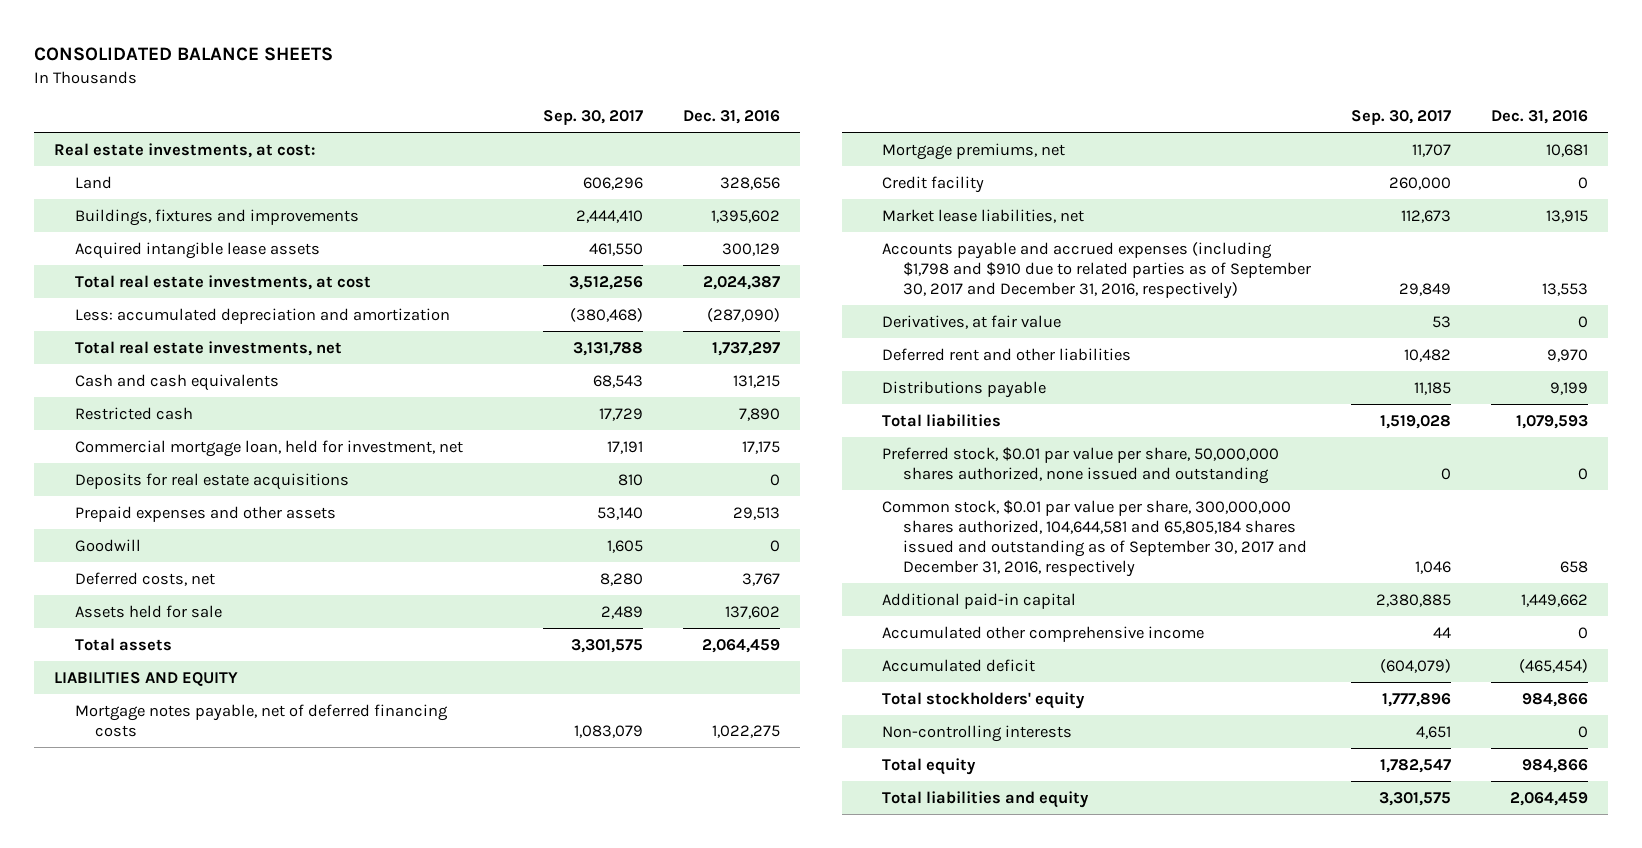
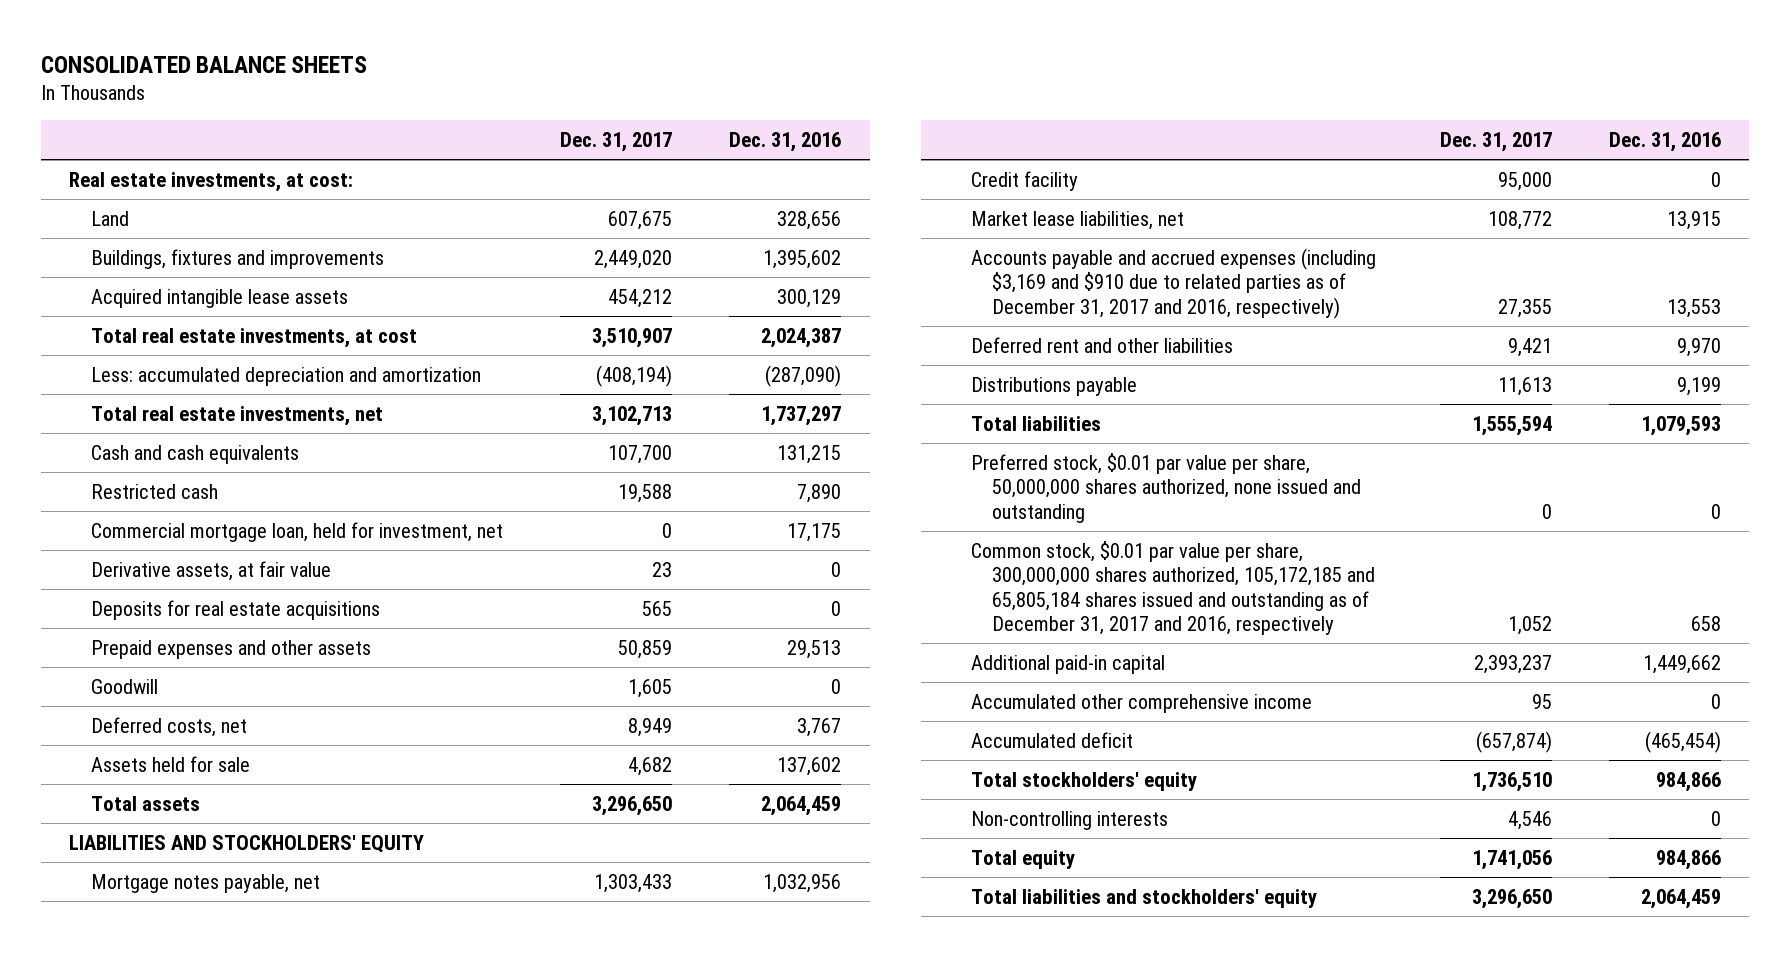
[543,110,644,126] Sep. 30, 2017 -> none
none -> [560,132,673,153] Dec. 31, 2017
none -> [91,560,332,581] Derivative assets, at fair value
[882,142,1066,160] Mortgage premiums, net -> none
[54,671,239,686] LIABILITIES AND EQUITY -> [69,834,425,853] LIABILITIES AND STOCKHOLDERS' EQUITY
[74,703,448,737] Mortgage notes payable, net of deferred financing costs -> [91,873,321,893] Mortgage notes payable, net
[712,724,781,738] 1,022,275 -> [763,873,842,893] 1,032,956
[882,314,1062,329] Derivatives, at fair value -> none
[882,241,1311,299] Accounts payable and accrued expenses (including $1,798 and $910 due to related parties as of September 30, 2017 and December 31, 2016, respectively) -> [970,247,1376,319] Accounts payable and accrued expenses (including $3,169 and $910 due to related parties as of December 31, 2017 and 2016, respectively)
[882,499,1307,577] Common stock, $0.01 par value per share, 300,000,000 shares authorized, 104,644,581 and 65,805,184 shares issued and outstanding as of September 30, 2017 and December 31, 2016, respectively -> [970,540,1376,635] Common stock, $0.01 par value per share, 300,000,000 shares authorized, 105,172,185 and 65,805,184 shares issued and outstanding as of December 31, 2017 and 2016, respectively
[882,790,1090,808] Total liabilities and equity -> [970,888,1317,908] Total liabilities and stockholders' equity

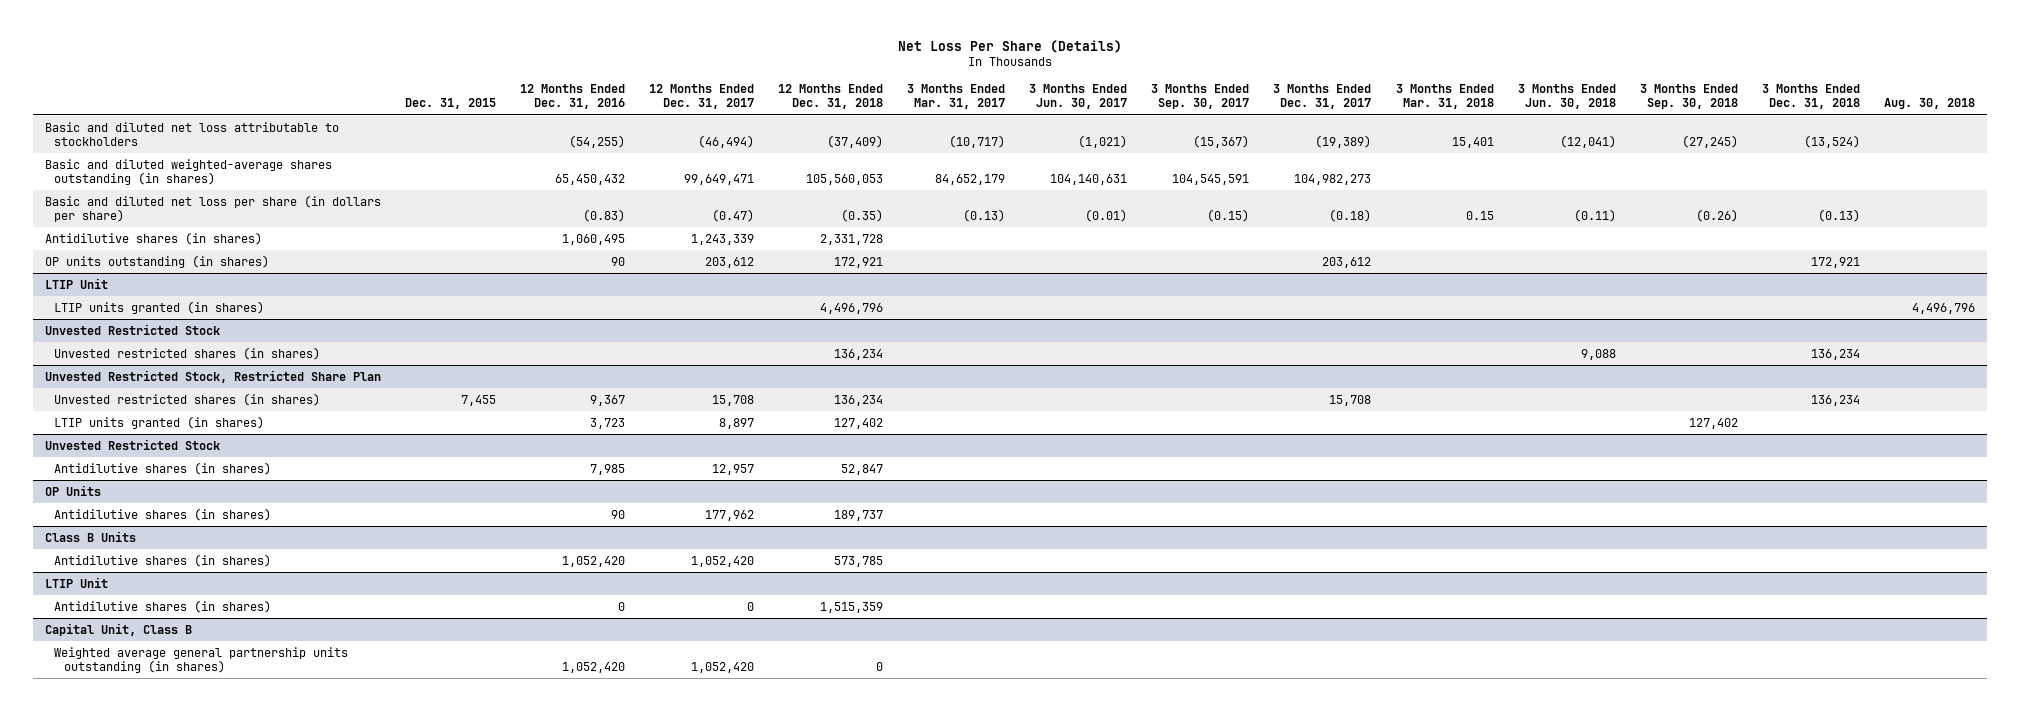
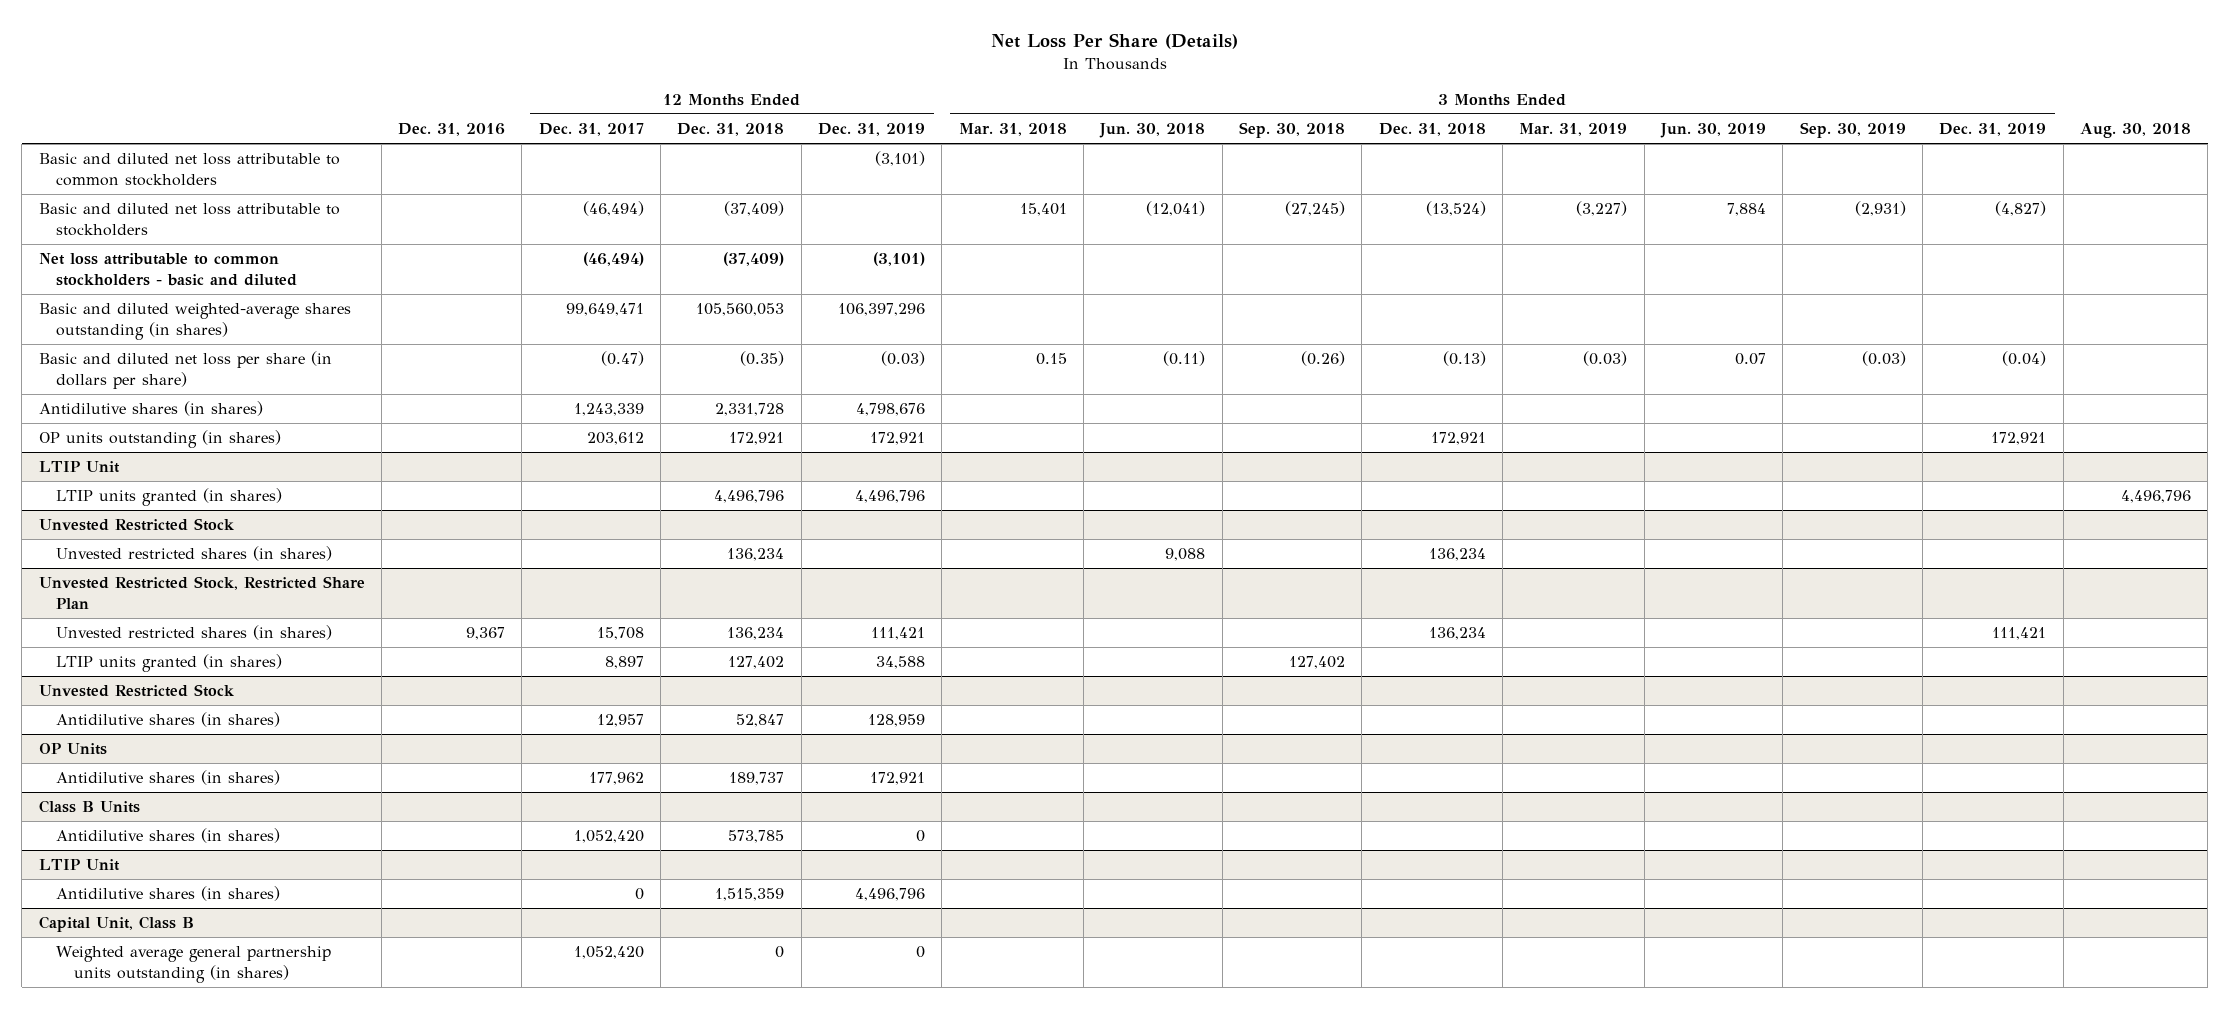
[405,98,497,110] Dec. 31, 2015 -> none
[520,84,626,110] 12 Months Ended Dec. 31, 2016 -> none
[907,84,1006,110] 3 Months Ended Mar. 31, 2017 -> none
[1029,84,1128,110] 3 Months Ended Jun. 30, 2017 -> none
[1151,84,1250,110] 3 Months Ended Sep. 30, 2017 -> none
[1273,84,1372,110] 3 Months Ended Dec. 31, 2017 -> none
none -> [398,123,506,137] Dec. 31, 2016
none -> [818,123,926,137] Dec. 31, 2019
none -> [1519,123,1628,137] Mar. 31, 2019
none -> [1659,123,1766,139] Jun. 30, 2019
none -> [1799,122,1906,139] Sep. 30, 2019
none -> [1939,123,2047,137] Dec. 31, 2019
none -> [38,153,340,186] Basic and diluted net loss attributable to common stockholders
none -> [38,253,298,286] Net loss attributable to common stockholders - basic and diluted

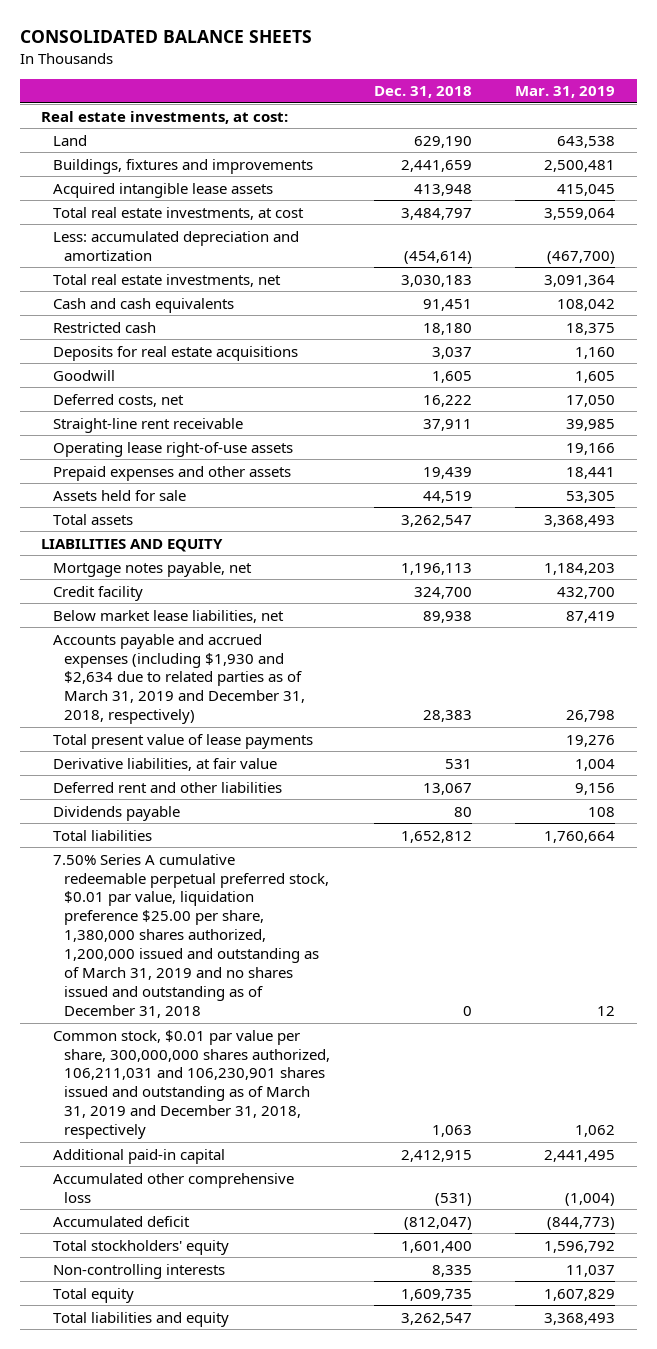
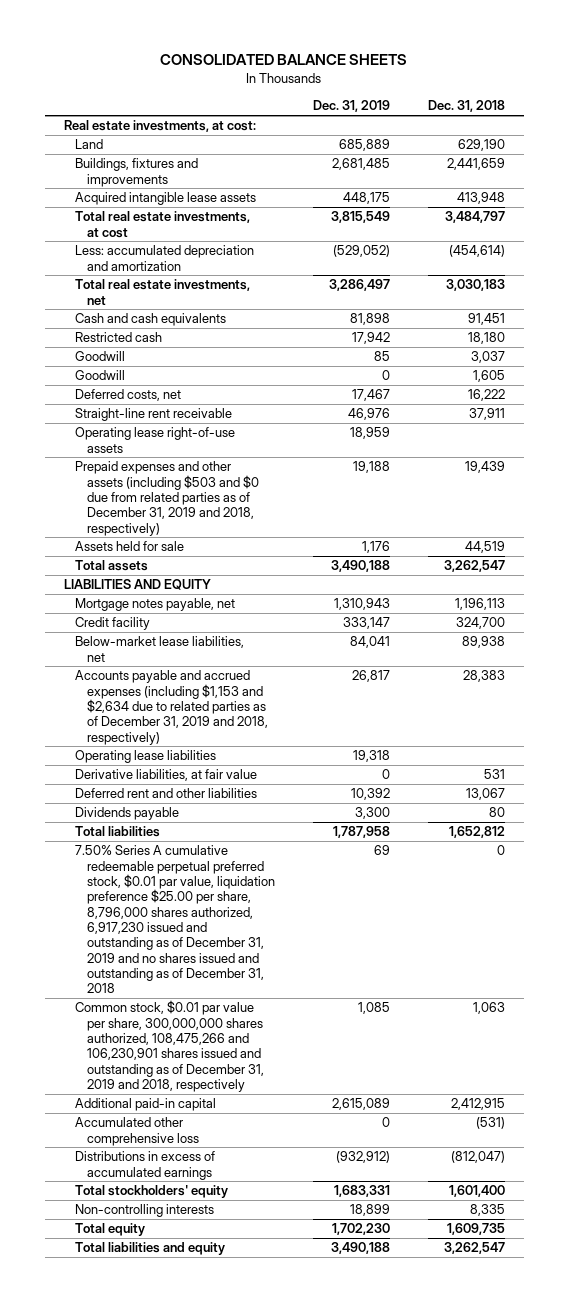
[515,86,616,99] Mar. 31, 2019 -> none
none -> [312,100,390,113] Dec. 31, 2019
[52,345,298,361] Deposits for real estate acquisitions -> [75,351,126,362] Goodwill
[52,465,291,481] Prepaid expenses and other assets -> [75,461,259,536] Prepaid expenses and other assets (including $503 and $0 due from related parties as of December 31, 2019 and 2018, respectively)
[52,609,284,623] Below market lease liabilities, net -> [75,636,245,662] Below-market lease liabilities, net
[52,633,306,725] Accounts payable and accrued expenses (including $1,930 and $2,634 due to related parties as of March 31, 2019 and December 31, 2018, respectively) -> [75,670,268,745] Accounts payable and accrued expenses (including $1,153 and $2,634 due to related parties as of December 31, 2019 and 2018, respectively)
[52,733,313,749] Total present value of lease payments -> [75,750,217,764] Operating lease liabilities
[52,853,330,1019] 7.50% Series A cumulative redeemable perpetual preferred stock, $0.01 par value, liquidation preference $25.00 per share, 1,380,000 shares authorized, 1,200,000 issued and outstanding as of March 31, 2019 and no shares issued and outstanding as of December 31, 2018 -> [75,845,275,994] 7.50% Series A cumulative redeemable perpetual preferred stock, $0.01 par value, liquidation preference $25.00 per share, 8,796,000 shares authorized, 6,917,230 issued and outstanding as of December 31, 2019 and no shares issued and outstanding as of December 31, 2018
[52,1029,331,1140] Common stock, $0.01 par value per share, 300,000,000 shares authorized, 106,211,031 and 106,230,901 shares issued and outstanding as of March 31, 2019 and December 31, 2018, respectively -> [75,1000,264,1092] Common stock, $0.01 par value per share, 300,000,000 shares authorized, 108,475,266 and 106,230,901 shares issued and outstanding as of December 31, 2019 and 2018, respectively
[52,1215,190,1227] Accumulated deficit -> [75,1151,216,1180] Distributions in excess of accumulated earnings

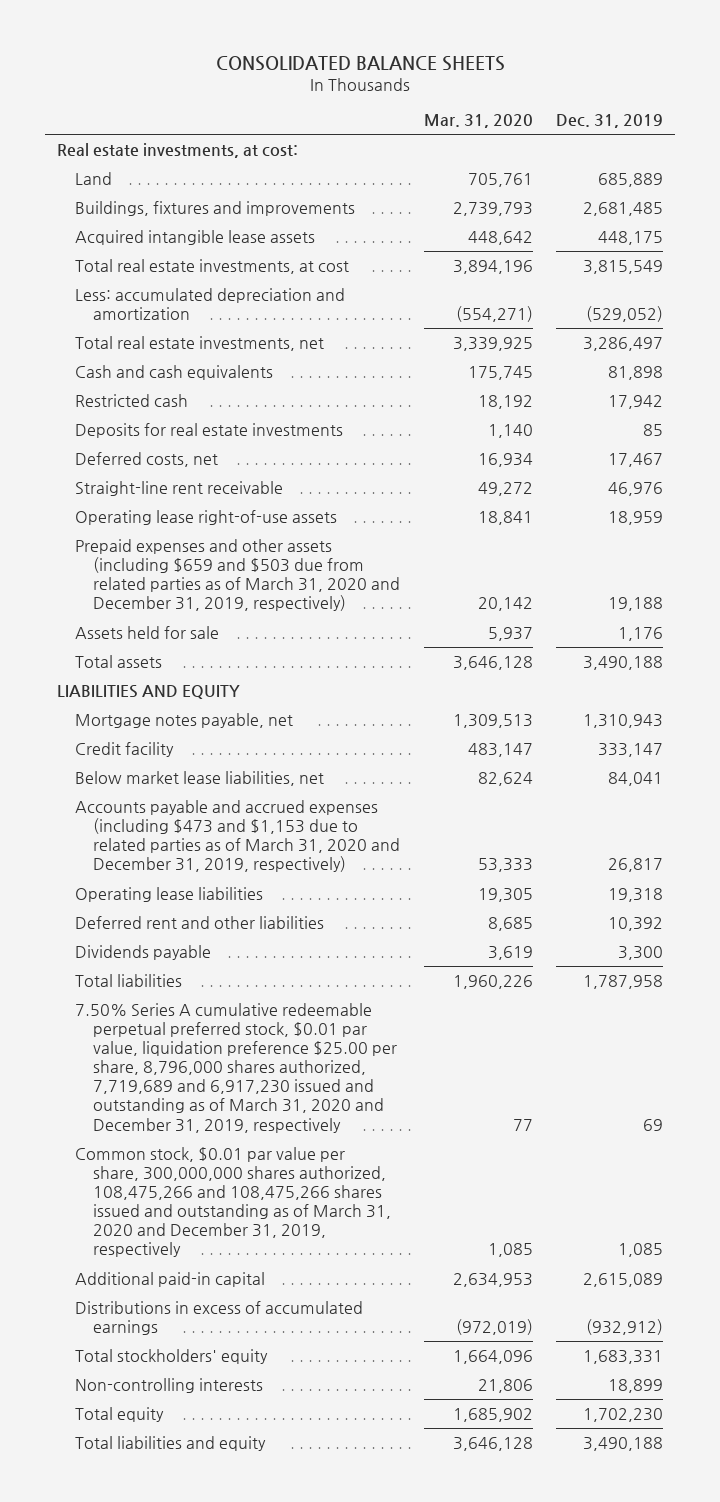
[428,100,506,113] Dec. 31, 2018 -> none
none -> [423,114,533,129] Mar. 31, 2020
[75,370,126,381] Goodwill -> none
[75,351,126,362] Goodwill -> [75,423,344,439] Deposits for real estate investments
[75,461,259,536] Prepaid expenses and other assets (including $503 and $0 due from related parties as of December 31, 2019 and 2018, respectively) -> [75,539,401,612] Prepaid expenses and other assets (including $659 and $503 due from related parties as of March 31, 2020 and December 31, 2019, respectively)
[75,636,245,662] Below-market lease liabilities, net -> [75,771,325,787] Below market lease liabilities, net
[75,670,268,745] Accounts payable and accrued expenses (including $1,153 and $2,634 due to related parties as of December 31, 2019 and 2018, respectively) -> [75,800,401,873] Accounts payable and accrued expenses (including $473 and $1,153 due to related parties as of March 31, 2020 and December 31, 2019, respectively)
[75,769,258,782] Derivative liabilities, at fair value -> none
[75,845,275,994] 7.50% Series A cumulative redeemable perpetual preferred stock, $0.01 par value, liquidation preference $25.00 per share, 8,796,000 shares authorized, 6,917,230 issued and outstanding as of December 31, 2019 and no shares issued and outstanding as of December 31, 2018 -> [75,1003,398,1133] 7.50% Series A cumulative redeemable perpetual preferred stock, $0.01 par value, liquidation preference $25.00 per share, 8,796,000 shares authorized, 7,719,689 and 6,917,230 issued and outstanding as of March 31, 2020 and December 31, 2019, respectively
[75,1000,264,1092] Common stock, $0.01 par value per share, 300,000,000 shares authorized, 108,475,266 and 106,230,901 shares issued and outstanding as of December 31, 2019 and 2018, respectively -> [75,1147,392,1258] Common stock, $0.01 par value per share, 300,000,000 shares authorized, 108,475,266 and 108,475,266 shares issued and outstanding as of March 31, 2020 and December 31, 2019, respectively
[75,1117,199,1146] Accumulated other comprehensive loss -> none

